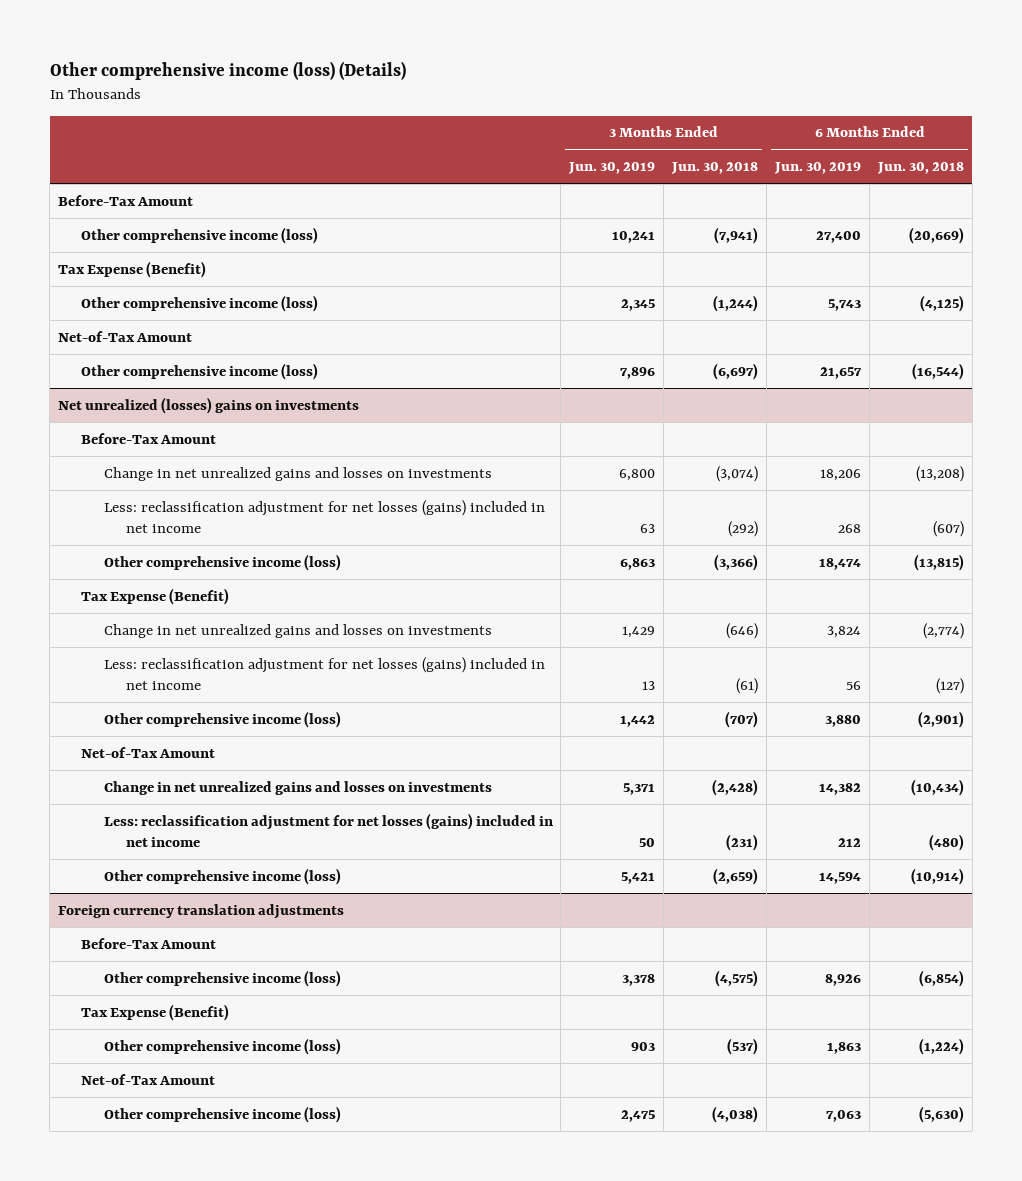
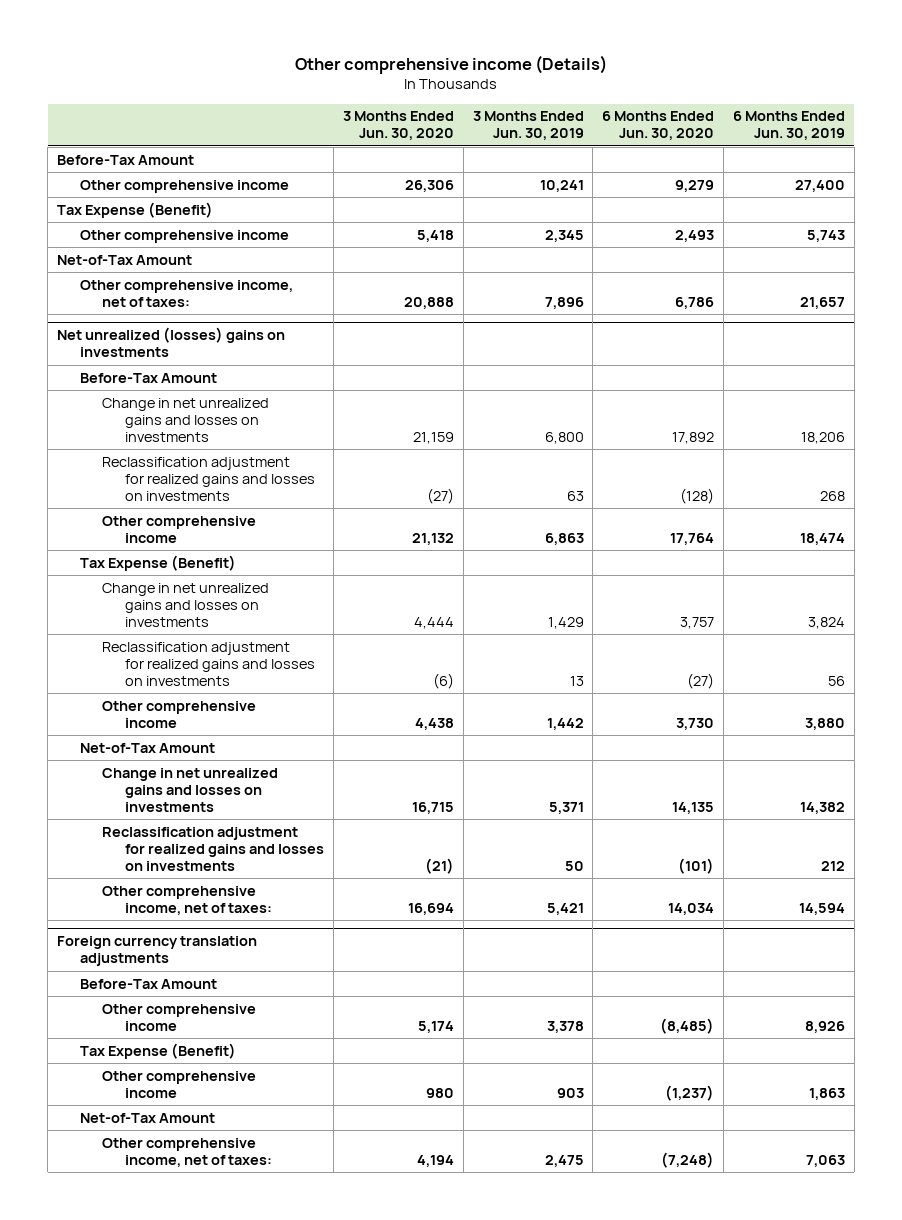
[49,61,406,81] Other comprehensive income (loss) (Details) -> [294,54,607,74] Other comprehensive income (Details)
[671,161,759,174] Jun. 30, 2018 -> none
[877,161,965,174] Jun. 30, 2018 -> none
none -> [342,111,454,141] 3 Months Ended Jun. 30, 2020
none -> [602,111,715,141] 6 Months Ended Jun. 30, 2020
[80,226,318,244] Other comprehensive income (loss) -> [79,179,289,193] Other comprehensive income
[80,294,318,312] Other comprehensive income (loss) -> [79,229,289,243] Other comprehensive income
[80,362,318,380] Other comprehensive income (loss) -> [79,279,293,307] Other comprehensive income, net of taxes:
[103,499,545,534] Less: reclassification adjustment for net losses (gains) included in net income -> [102,456,316,501] Reclassification adjustment for realized gains and losses on investments
[103,553,341,571] Other comprehensive income (loss) -> [102,515,257,543] Other comprehensive income
[103,656,545,691] Less: reclassification adjustment for net losses (gains) included in net income -> [102,641,316,686] Reclassification adjustment for realized gains and losses on investments
[103,710,341,728] Other comprehensive income (loss) -> [102,700,257,728] Other comprehensive income
[103,812,553,848] Less: reclassification adjustment for net losses (gains) included in net income -> [102,826,325,871] Reclassification adjustment for realized gains and losses on investments
[103,867,341,885] Other comprehensive income (loss) -> [102,885,273,915] Other comprehensive income, net of taxes:
[103,969,341,987] Other comprehensive income (loss) -> [102,1003,257,1031] Other comprehensive income
[103,1037,341,1055] Other comprehensive income (loss) -> [102,1070,257,1098] Other comprehensive income
[103,1105,341,1123] Other comprehensive income (loss) -> [102,1137,273,1167] Other comprehensive income, net of taxes:

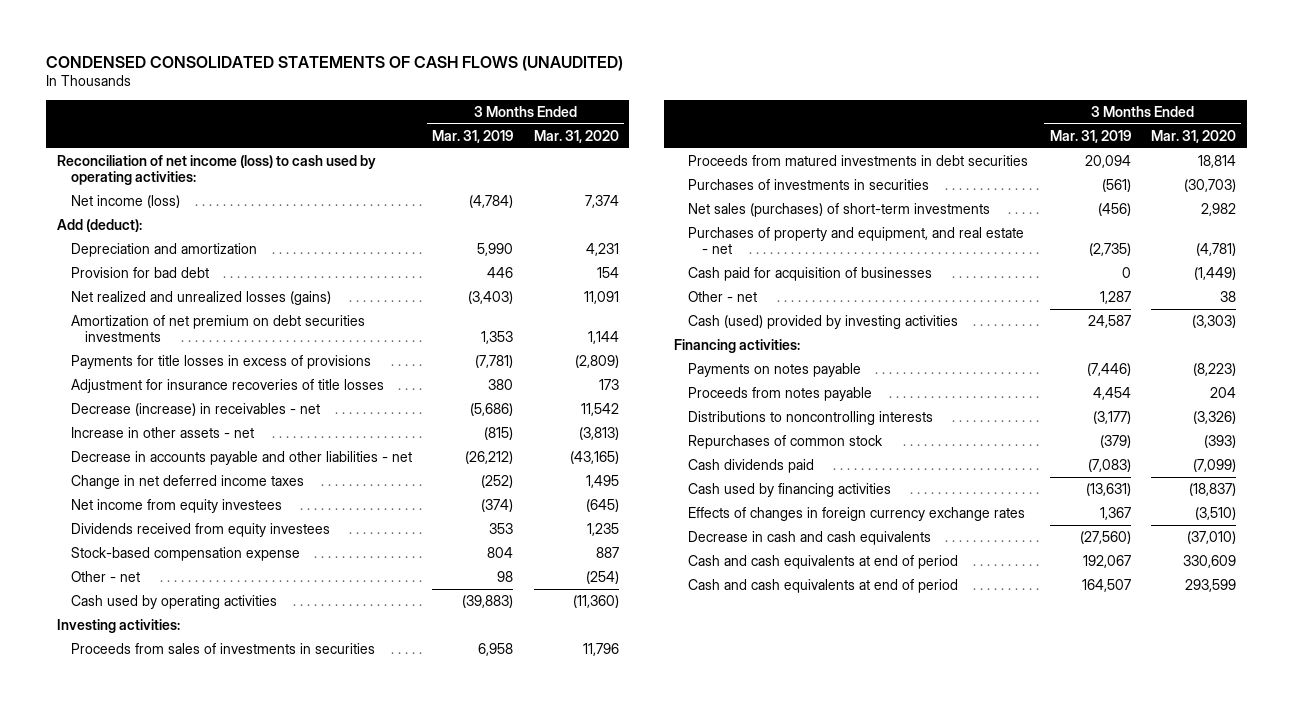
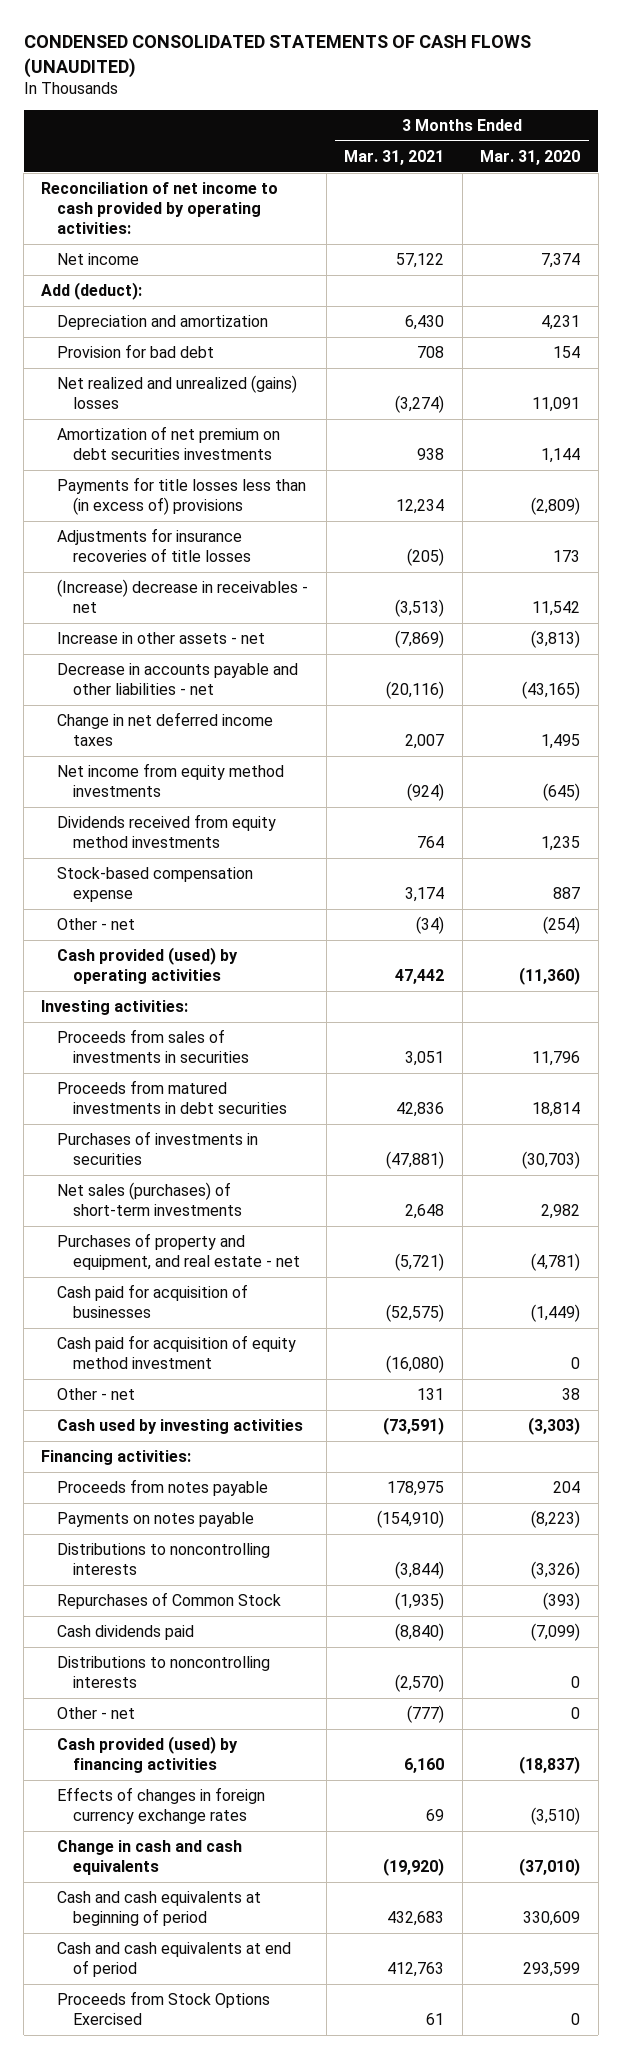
[432,129,514,143] Mar. 31, 2019 -> none
none -> [344,150,445,166] Mar. 31, 2021
[56,154,376,186] Reconciliation of net income (loss) to cash used by operating activities: -> [41,182,279,235] Reconciliation of net income to cash provided by operating activities:
[70,194,180,208] Net income (loss) -> [57,253,140,266] Net income
[70,290,331,305] Net realized and unrealized losses (gains) -> [57,375,298,410] Net realized and unrealized (gains) losses
[70,354,371,369] Payments for title losses in excess of provisions -> [57,477,307,516] Payments for title losses less than (in excess of) provisions
[70,378,384,393] Adjustment for insurance recoveries of title losses -> [57,528,252,563] Adjustments for insurance recoveries of title losses
[70,402,320,416] Decrease (increase) in receivables - net -> [57,579,309,614] (Increase) decrease in receivables - net
[70,498,282,513] Net income from equity investees -> [57,763,285,798] Net income from equity method investments
[70,522,330,537] Dividends received from equity investees -> [57,814,277,849] Dividends received from equity method investments
[70,594,277,609] Cash used by operating activities -> [57,947,239,985] Cash provided (used) by operating activities
none -> [57,1335,297,1370] Cash paid for acquisition of equity method investment
[687,314,958,329] Cash (used) provided by investing activities -> [57,1419,304,1435] Cash used by investing activities
[687,362,861,377] Payments on notes payable -> [57,1512,255,1528] Payments on notes payable
[687,434,883,449] Repurchases of common stock -> [57,1592,282,1610] Repurchases of Common Stock
none -> [57,1656,271,1689] Distributions to noncontrolling interests
none -> [57,1707,136,1720] Other - net
[687,482,891,497] Cash used by financing activities -> [57,1736,239,1774] Cash provided (used) by financing activities
[687,530,931,545] Decrease in cash and cash equivalents -> [57,1840,243,1876] Change in cash and cash equivalents
[687,554,958,569] Cash and cash equivalents at end of period -> [57,1891,262,1927] Cash and cash equivalents at beginning of period
none -> [57,1991,271,2026] Proceeds from Stock Options Exercised

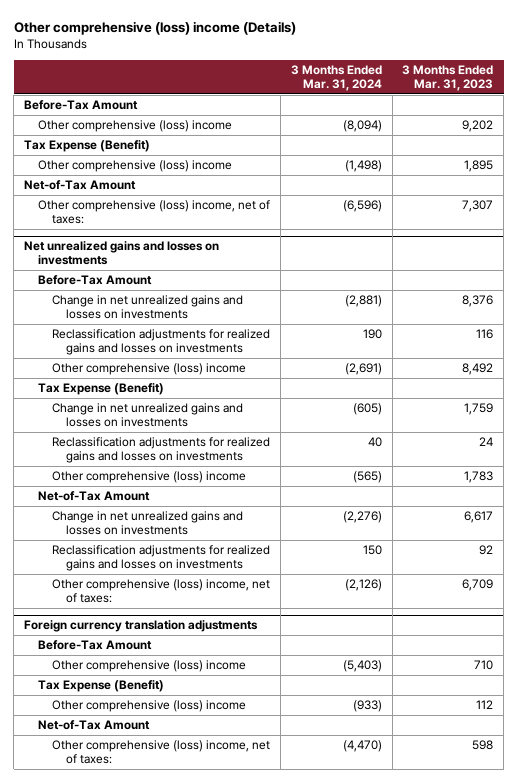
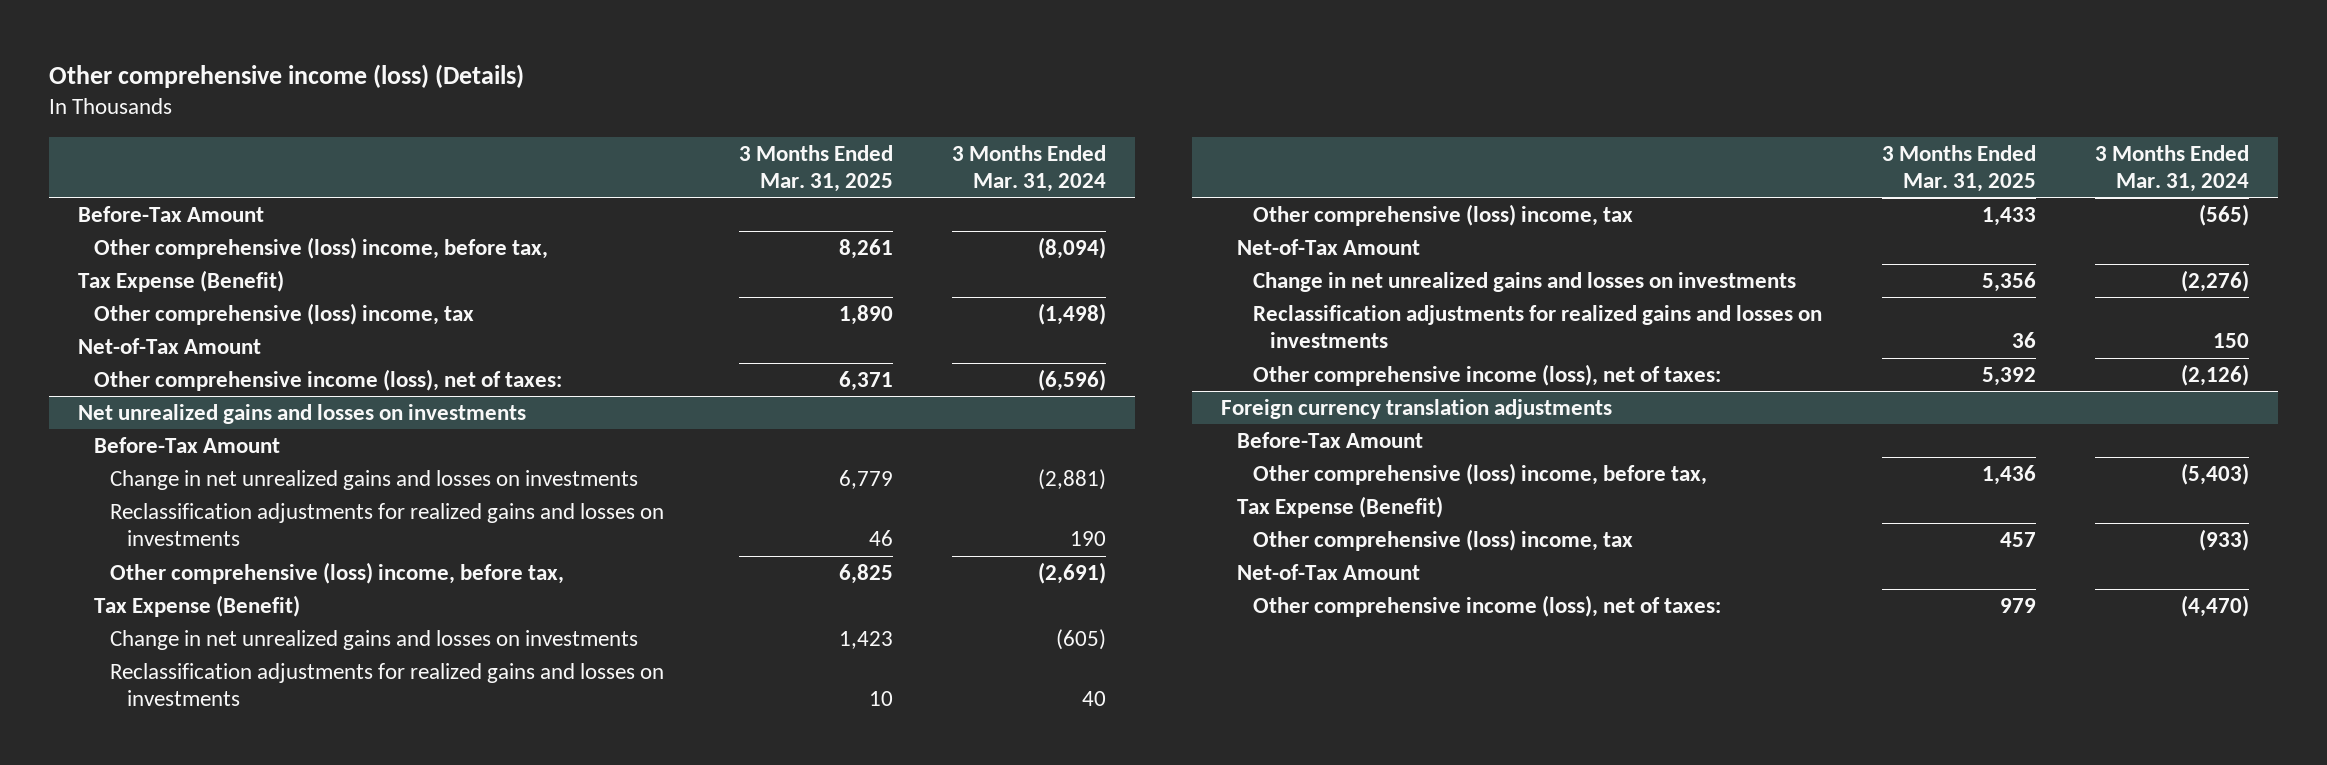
[13,21,296,36] Other comprehensive (loss) income (Details) -> [48,63,524,88] Other comprehensive income (loss) (Details)
[402,64,494,91] 3 Months Ended Mar. 31, 2023 -> none
none -> [738,144,893,193] 3 Months Ended Mar. 31, 2025
[38,119,233,132] Other comprehensive (loss) income -> [94,236,549,259] Other comprehensive (loss) income, before tax,
[38,159,233,172] Other comprehensive (loss) income -> [94,302,475,325] Other comprehensive (loss) income, tax
[38,199,271,225] Other comprehensive (loss) income, net of taxes: -> [94,368,563,391] Other comprehensive income (loss), net of taxes:
[52,362,247,375] Other comprehensive (loss) income -> [110,561,565,584] Other comprehensive (loss) income, before tax,
[52,470,247,483] Other comprehensive (loss) income -> [1253,203,1634,226] Other comprehensive (loss) income, tax
[52,578,271,604] Other comprehensive (loss) income, net of taxes: -> [1253,363,1722,386] Other comprehensive income (loss), net of taxes:
[52,659,247,672] Other comprehensive (loss) income -> [1253,462,1708,485] Other comprehensive (loss) income, before tax,
[52,699,247,712] Other comprehensive (loss) income -> [1253,528,1634,551] Other comprehensive (loss) income, tax
[52,739,271,765] Other comprehensive (loss) income, net of taxes: -> [1253,594,1722,617] Other comprehensive income (loss), net of taxes:

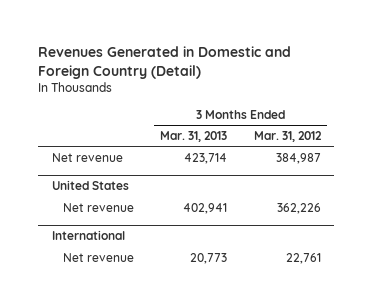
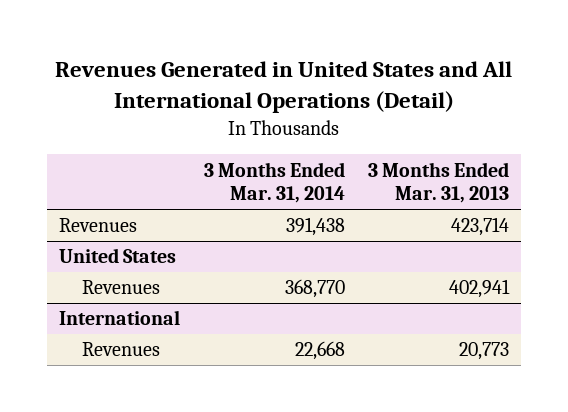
[38,45,292,79] Revenues Generated in Domestic and Foreign Country (Detail) -> [55,61,513,113] Revenues Generated in United States and All International Operations (Detail)
[253,131,322,143] Mar. 31, 2012 -> none
none -> [203,161,345,204] 3 Months Ended Mar. 31, 2014
[51,152,123,162] Net revenue -> [58,218,137,233] Revenues
[62,202,134,212] Net revenue -> [82,280,161,295] Revenues
[62,252,134,262] Net revenue -> [82,342,161,357] Revenues

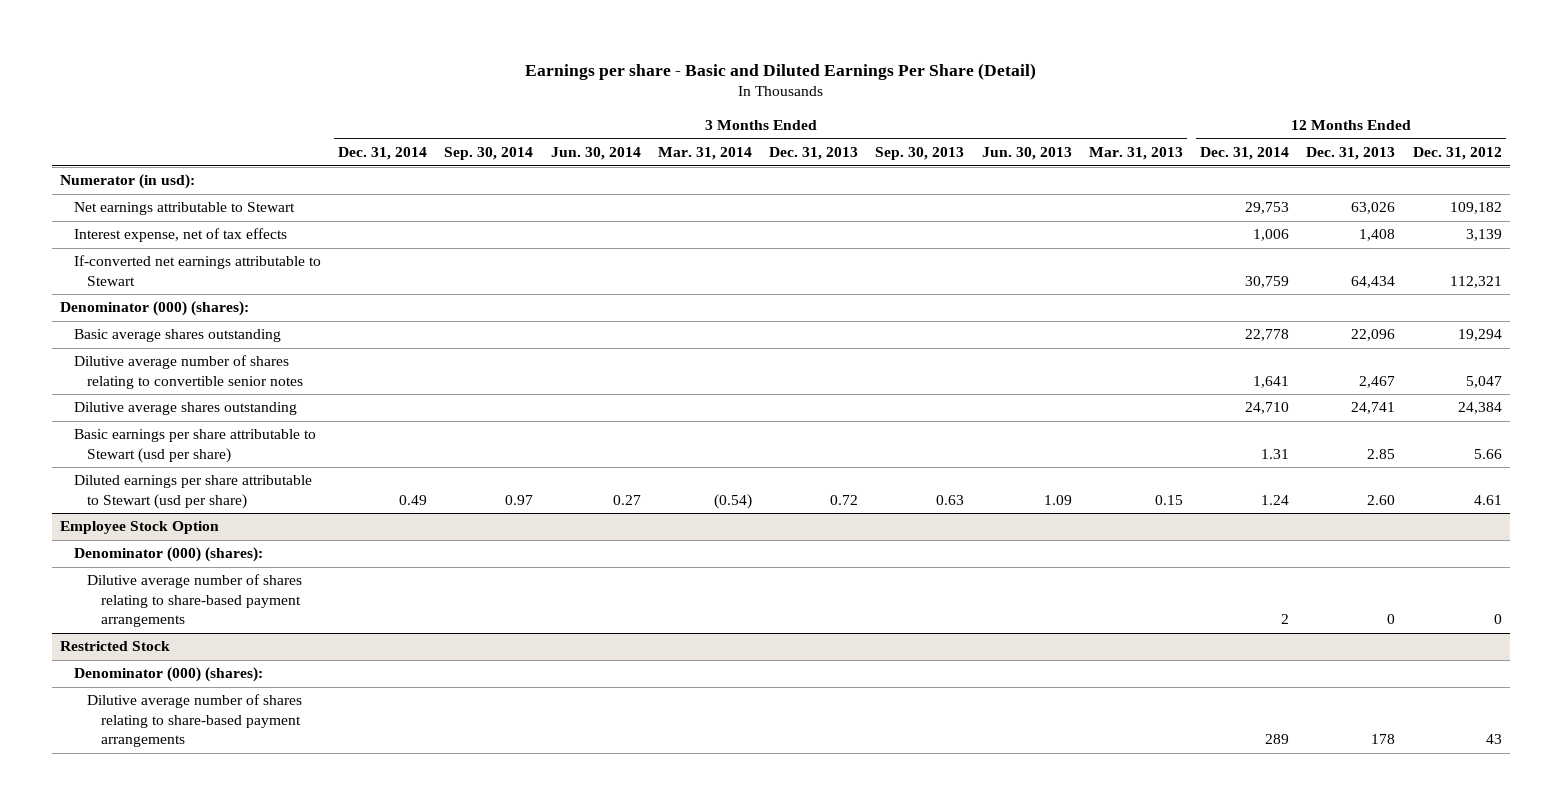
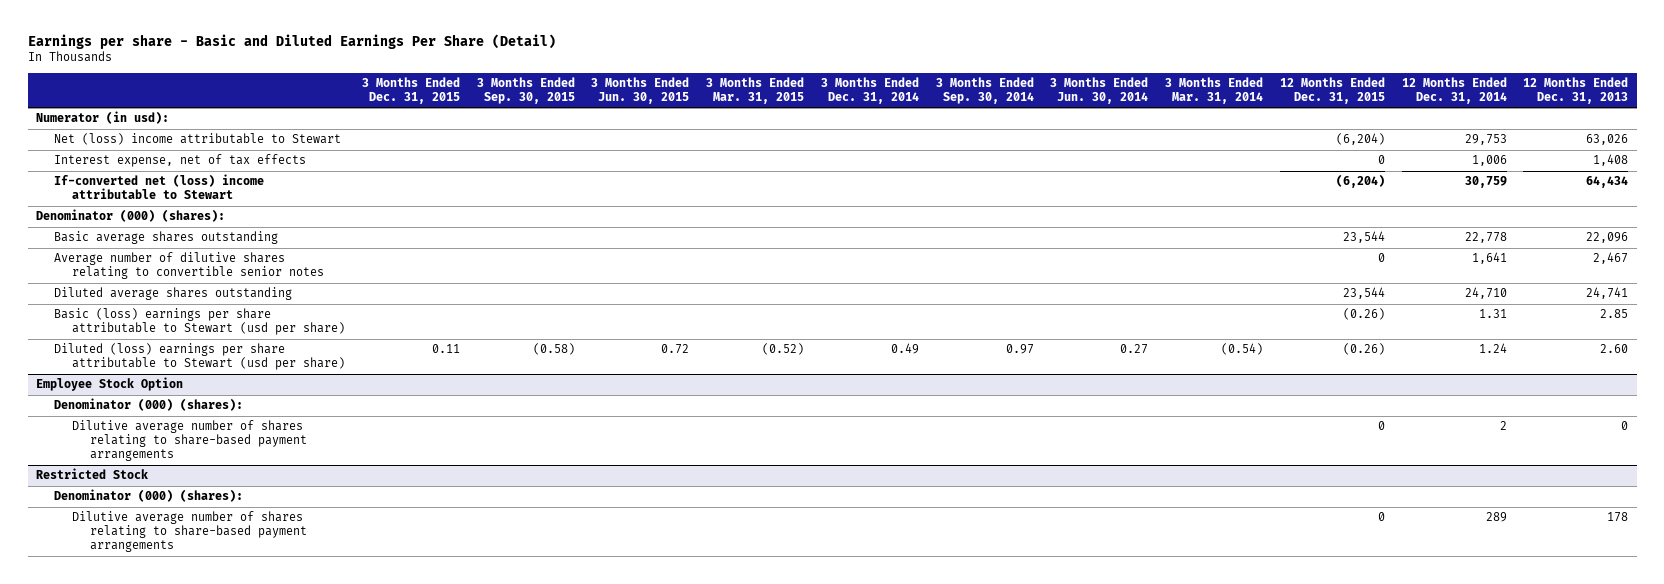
[769,147,859,161] Dec. 31, 2013 -> none
[875,147,965,161] Sep. 30, 2013 -> none
[981,147,1072,161] Jun. 30, 2013 -> none
[1088,147,1183,161] Mar. 31, 2013 -> none
[1412,147,1502,161] Dec. 31, 2012 -> none
none -> [361,77,460,105] 3 Months Ended Dec. 31, 2015
none -> [476,77,575,105] 3 Months Ended Sep. 30, 2015
none -> [591,77,690,105] 3 Months Ended Jun. 30, 2015
none -> [706,77,805,105] 3 Months Ended Mar. 31, 2015
none -> [1279,77,1385,105] 12 Months Ended Dec. 31, 2015
[73,202,295,216] Net earnings attributable to Stewart -> [54,133,342,146] Net (loss) income attributable to Stewart
[73,255,321,286] If-converted net earnings attributable to Stewart -> [54,174,265,200] If-converted net (loss) income attributable to Stewart
[73,355,304,389] Dilutive average number of shares relating to convertible senior notes -> [54,252,325,280] Average number of dilutive shares relating to convertible senior notes
[73,402,297,416] Dilutive average shares outstanding -> [54,287,293,301] Diluted average shares outstanding
[73,429,316,463] Basic earnings per share attributable to Stewart (usd per share) -> [54,308,346,336] Basic (loss) earnings per share attributable to Stewart (usd per share)
[73,475,312,509] Diluted earnings per share attributable to Stewart (usd per share) -> [54,343,346,371] Diluted (loss) earnings per share attributable to Stewart (usd per share)

